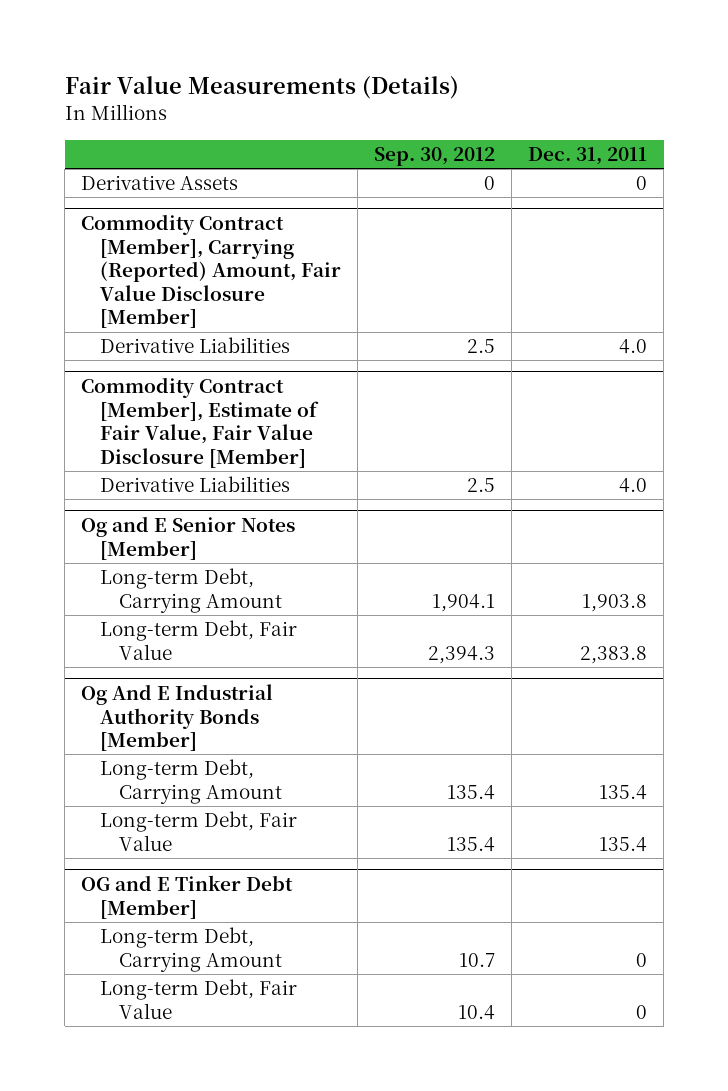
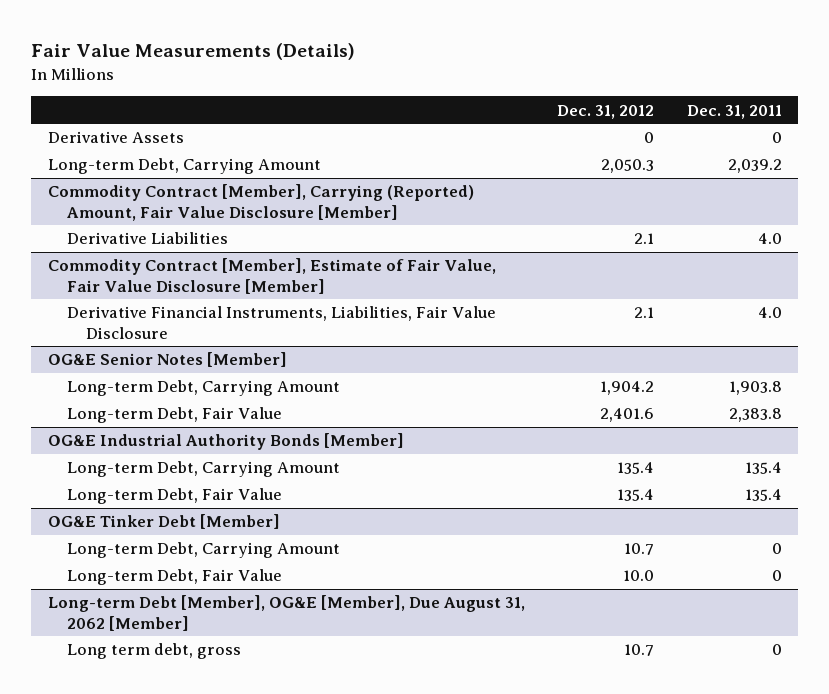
[374,146,496,166] Sep. 30, 2012 -> none
none -> [557,104,655,119] Dec. 31, 2012
none -> [47,158,321,175] Long-term Debt, Carrying Amount
[99,476,290,493] Derivative Liabilities -> none
none -> [66,306,496,339] Derivative Financial Instruments, Liabilities, Fair Value Disclosure
[81,516,296,560] Og and E Senior Notes [Member] -> [47,352,287,368] OG&E Senior Notes [Member]
[81,684,274,752] Og And E Industrial Authority Bonds [Member] -> [47,433,404,451] OG&E Industrial Authority Bonds [Member]
[81,875,294,919] OG and E Tinker Debt [Member] -> [47,514,280,530] OG&E Tinker Debt [Member]
none -> [47,595,525,631] Long-term Debt [Member], OG&E [Member], Due August 31, 2062 [Member]
none -> [66,643,241,660] Long term debt, gross

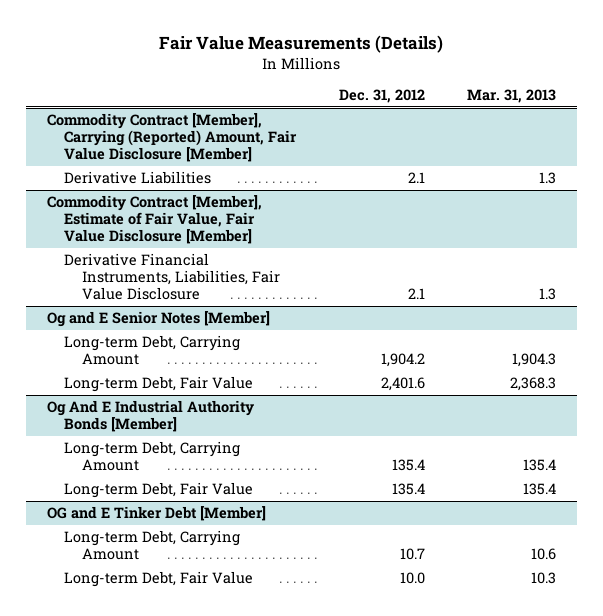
[686,104,782,119] Dec. 31, 2011 -> none
none -> [466,89,556,104] Mar. 31, 2013
[47,131,184,144] Derivative Assets -> none
[47,158,321,175] Long-term Debt, Carrying Amount -> none
[47,352,287,368] OG&E Senior Notes [Member] -> [47,311,271,328] Og and E Senior Notes [Member]
[47,433,404,451] OG&E Industrial Authority Bonds [Member] -> [47,400,255,433] Og And E Industrial Authority Bonds [Member]
[47,514,280,530] OG&E Tinker Debt [Member] -> [47,506,267,522] OG and E Tinker Debt [Member]
[47,595,525,631] Long-term Debt [Member], OG&E [Member], Due August 31, 2062 [Member] -> none
[66,643,241,660] Long term debt, gross -> none

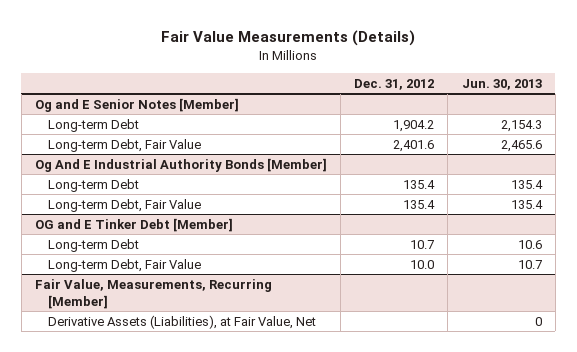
[466,89,556,104] Mar. 31, 2013 -> none
none -> [461,78,542,90] Jun. 30, 2013
[47,113,298,163] Commodity Contract [Member], Carrying (Reported) Amount, Fair Value Disclosure [Member] -> none
[64,171,212,185] Derivative Liabilities -> none
[47,195,263,245] Commodity Contract [Member], Estimate of Fair Value, Fair Value Disclosure [Member] -> none
[64,253,280,301] Derivative Financial Instruments, Liabilities, Fair Value Disclosure -> none
[64,335,241,366] Long-term Debt, Carrying Amount -> [48,118,140,132] Long-term Debt
[64,441,241,472] Long-term Debt, Carrying Amount -> [48,178,140,192] Long-term Debt
[64,530,241,561] Long-term Debt, Carrying Amount -> [48,238,140,252] Long-term Debt
none -> [34,278,272,309] Fair Value, Measurements, Recurring [Member]
none -> [48,314,317,329] Derivative Assets (Liabilities), at Fair Value, Net

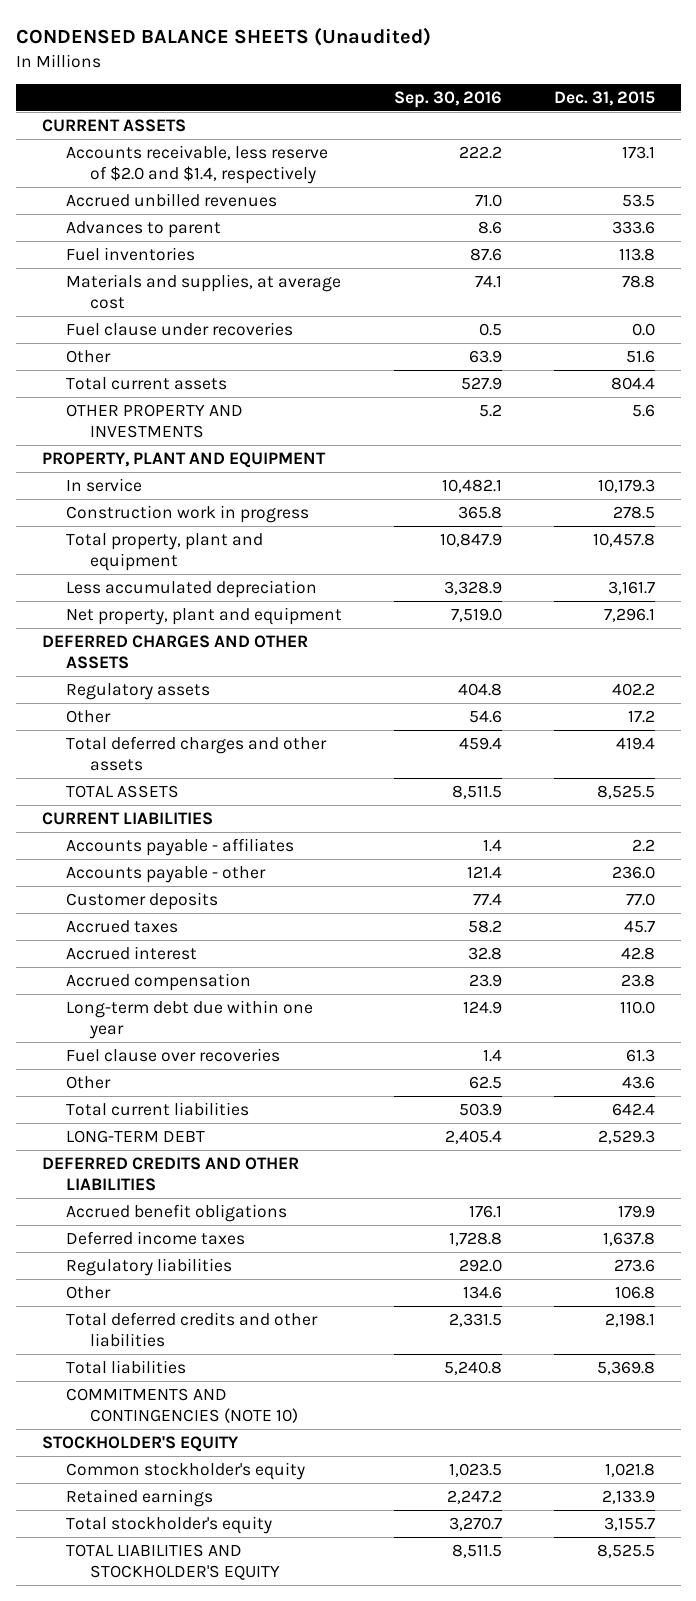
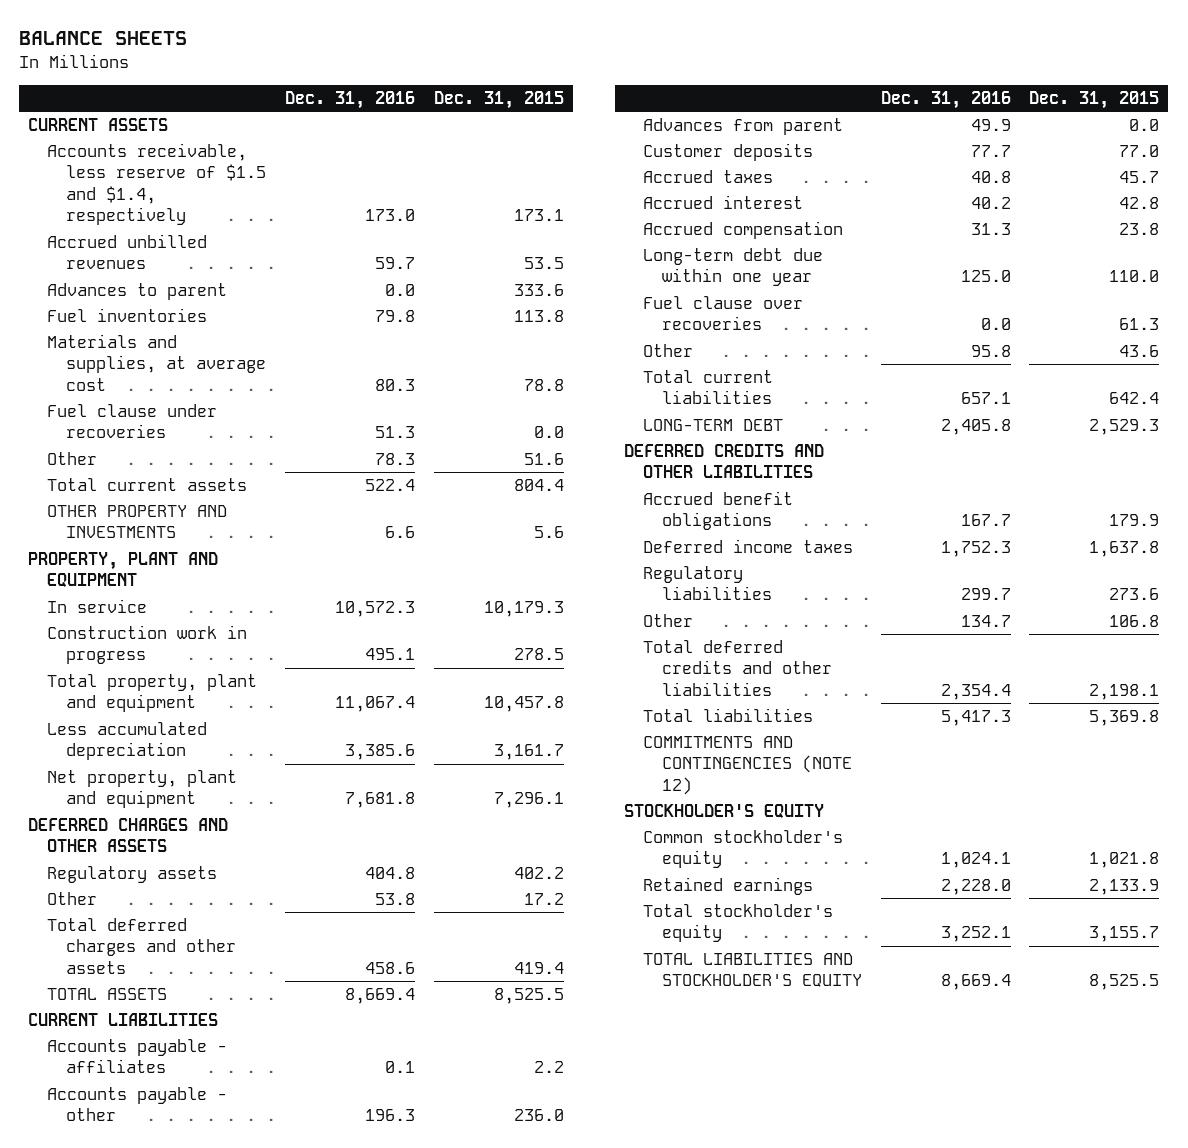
[15,27,431,47] CONDENSED BALANCE SHEETS (Unaudited) -> [19,31,188,46] BALANCE SHEETS
[393,91,502,109] Sep. 30, 2016 -> none
none -> [284,90,415,109] Dec. 31, 2016
[65,144,328,184] Accounts receivable, less reserve of $2.0 and $1.4, respectively -> [47,143,267,226] Accounts receivable, less reserve of $1.5 and $1.4, respectively
none -> [643,118,844,136] Advances from parent
[65,1387,299,1423] COMMITMENTS AND CONTINGENCIES (NOTE 10) -> [643,736,853,795] COMMITMENTS AND CONTINGENCIES (NOTE 12)

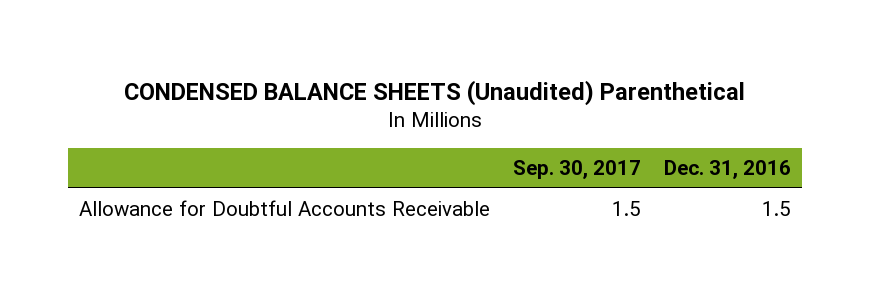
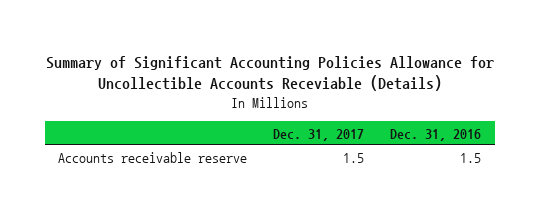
[124,79,746,106] CONDENSED BALANCE SHEETS (Unaudited) Parenthetical -> [45,55,494,92] Summary of Significant Accounting Policies Allowance for Uncollectible Accounts Receviable (Details)
[513,160,642,180] Sep. 30, 2017 -> none
none -> [273,128,365,141] Dec. 31, 2017
[79,200,491,217] Allowance for Doubtful Accounts Receivable -> [57,152,247,164] Accounts receivable reserve

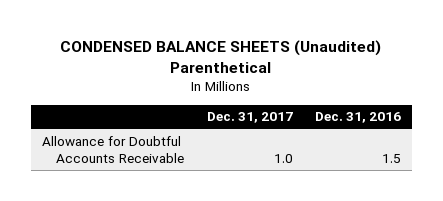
[45,55,494,92] Summary of Significant Accounting Policies Allowance for Uncollectible Accounts Receviable (Details) -> [60,39,382,73] CONDENSED BALANCE SHEETS (Unaudited) Parenthetical
[57,152,247,164] Accounts receivable reserve -> [41,135,185,163] Allowance for Doubtful Accounts Receivable
[343,153,365,164] 1.5 -> [273,153,293,163] 1.0

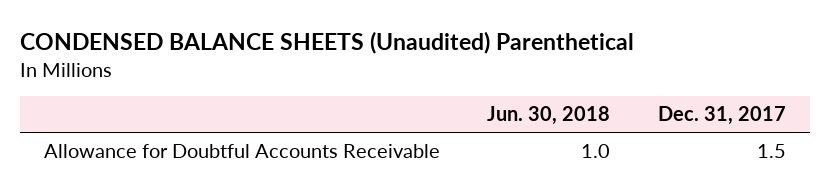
[315,112,402,124] Dec. 31, 2016 -> none
none -> [487,106,611,126] Jun. 30, 2018
[273,153,293,163] 1.0 -> [756,144,786,159] 1.5

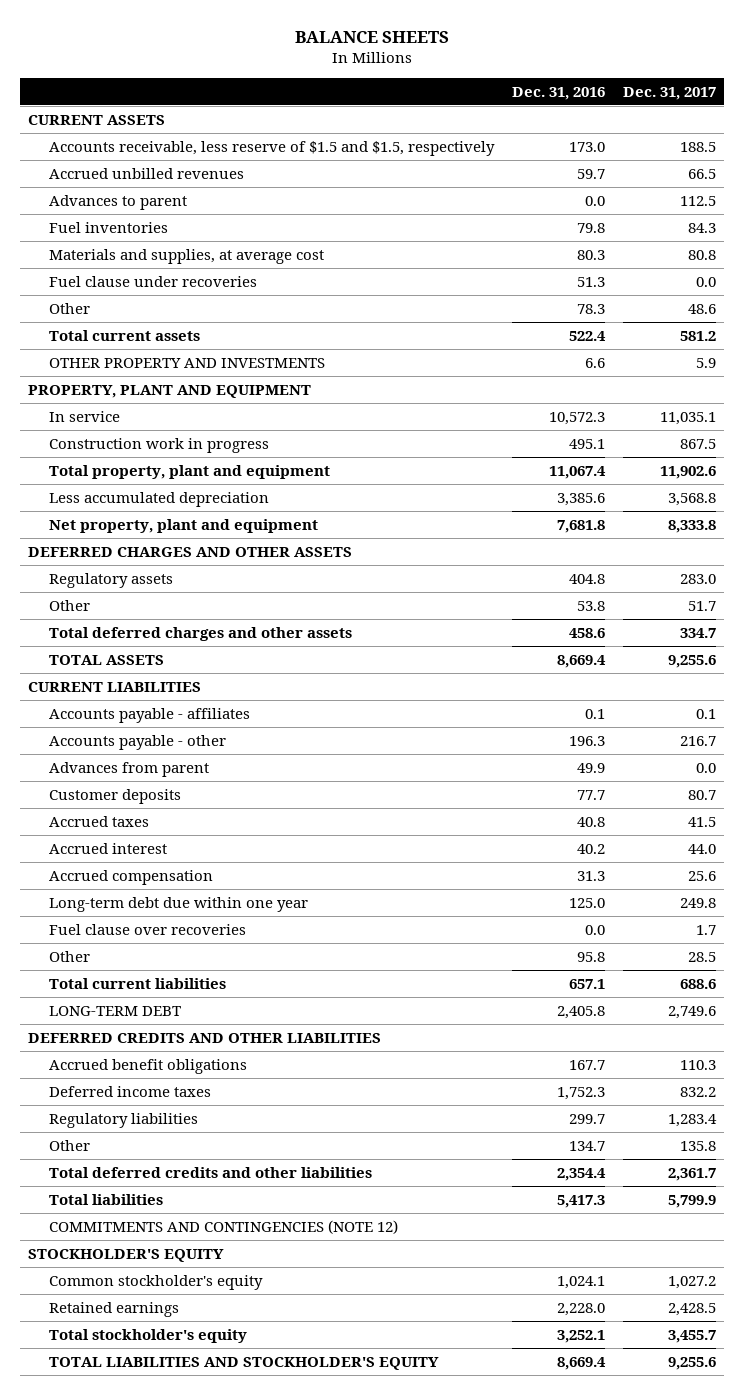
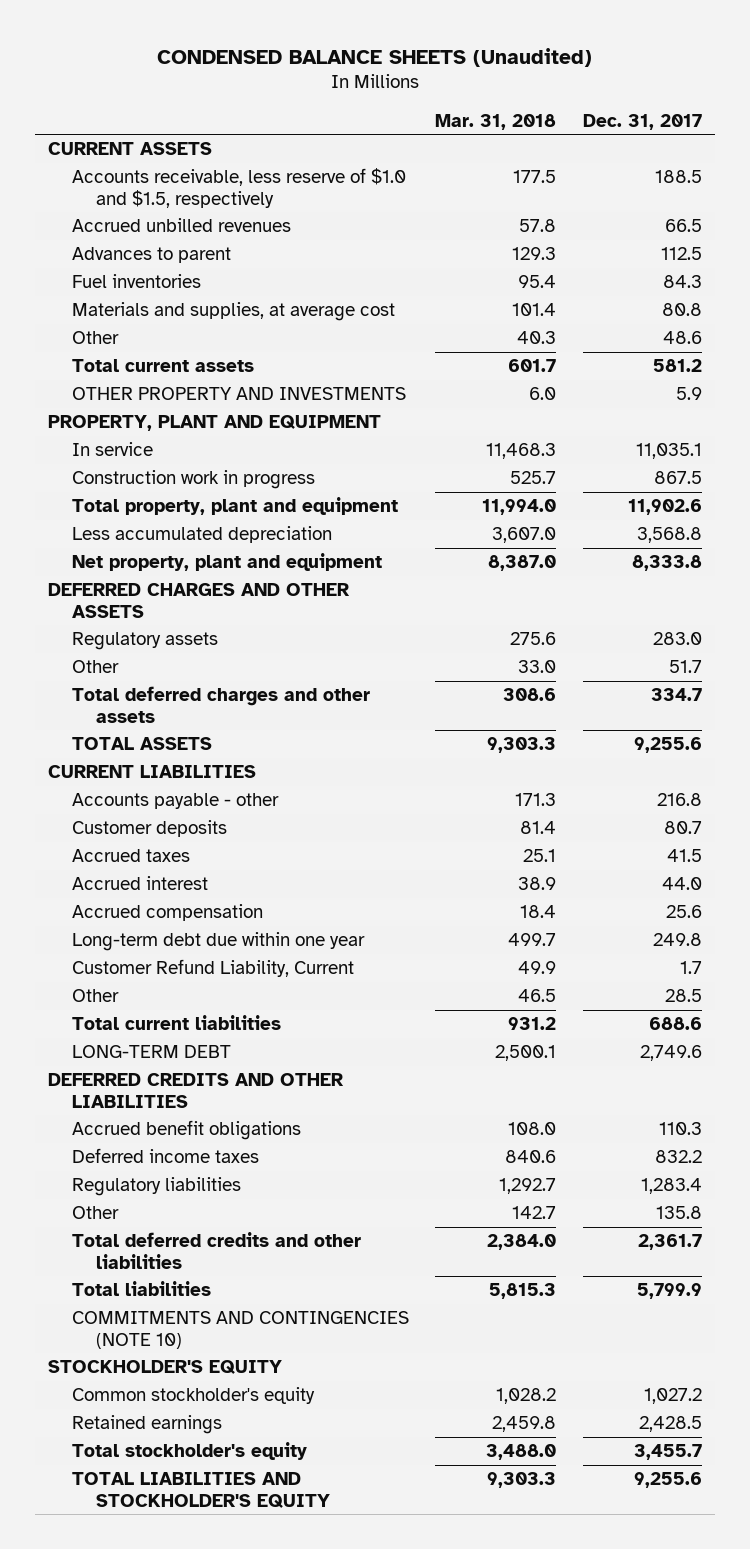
[294,30,449,43] BALANCE SHEETS -> [156,47,592,67] CONDENSED BALANCE SHEETS (Unaudited)
[511,86,605,100] Dec. 31, 2016 -> none
none -> [435,113,557,130] Mar. 31, 2018
[49,140,496,156] Accounts receivable, less reserve of $1.5 and $1.5, respectively -> [72,168,407,208] Accounts receivable, less reserve of $1.0 and $1.5, respectively
[49,275,258,287] Fuel clause under recoveries -> none
[49,707,251,723] Accounts payable - affiliates -> none
[49,761,210,777] Advances from parent -> none
[679,735,716,746] 216.7 -> [656,793,702,807] 216.8
[49,923,247,935] Fuel clause over recoveries -> [72,959,355,978] Customer Refund Liability, Current
[49,1219,399,1234] COMMITMENTS AND CONTINGENCIES (NOTE 12) -> [72,1311,410,1349] COMMITMENTS AND CONTINGENCIES (NOTE 10)

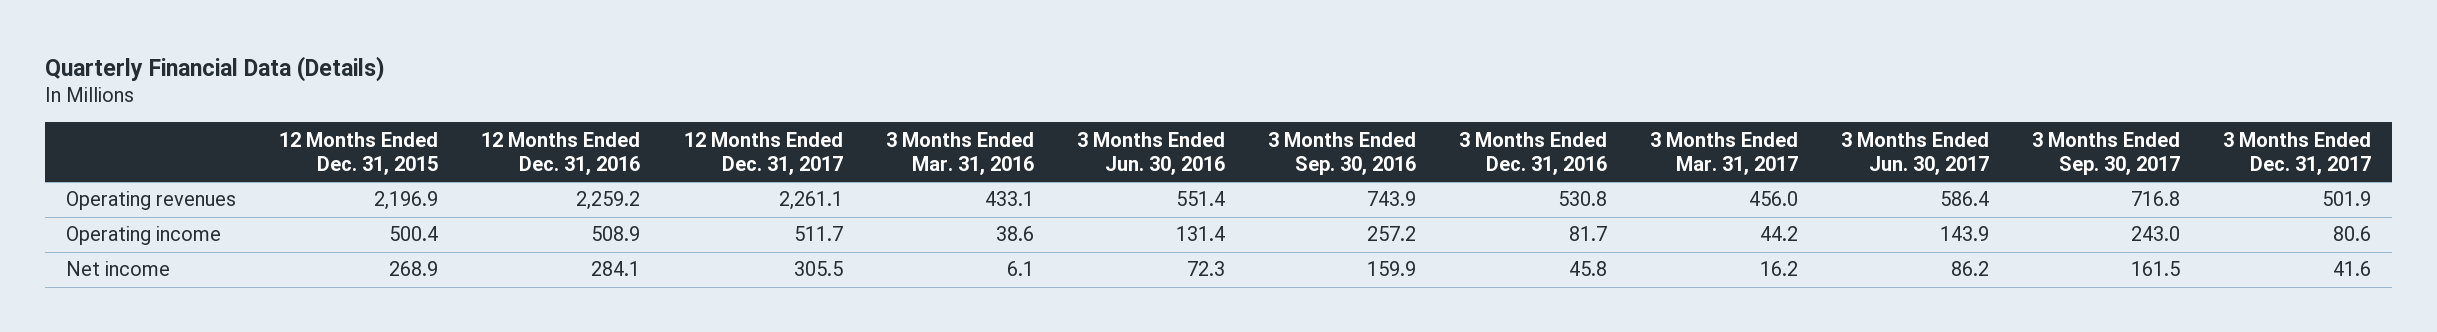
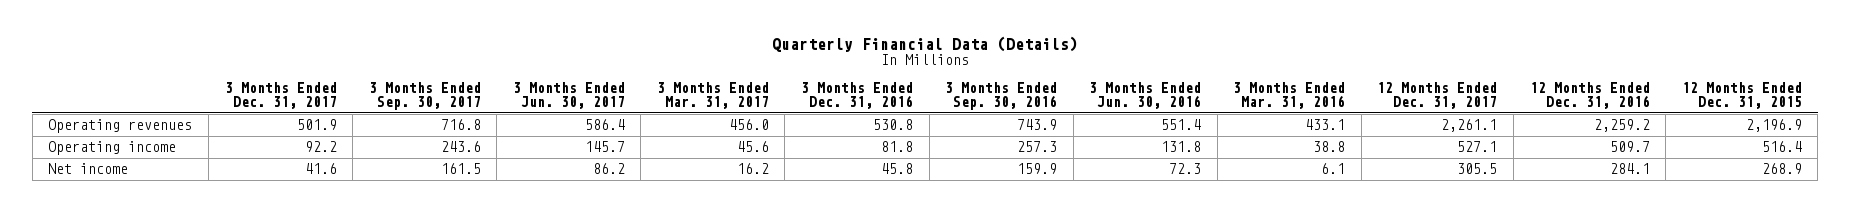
[389,226,439,242] 500.4 -> [1761,141,1802,153] 516.4
[591,226,641,242] 508.9 -> [1609,141,1650,153] 509.7
[793,226,843,242] 511.7 -> [1457,141,1498,153] 527.1
[995,226,1034,242] 38.6 -> [1313,141,1346,153] 38.8
[1175,226,1225,242] 131.4 -> [1161,141,1202,153] 131.8
[1366,226,1416,242] 257.2 -> [1017,141,1058,153] 257.3
[1568,226,1607,242] 81.7 -> [881,141,914,153] 81.8
[1759,226,1798,242] 44.2 -> [736,141,769,153] 45.6
[1939,226,1989,242] 143.9 -> [584,141,625,153] 145.7
[2130,226,2180,242] 243.0 -> [440,141,481,153] 243.6
[2332,226,2371,242] 80.6 -> [304,141,337,153] 92.2

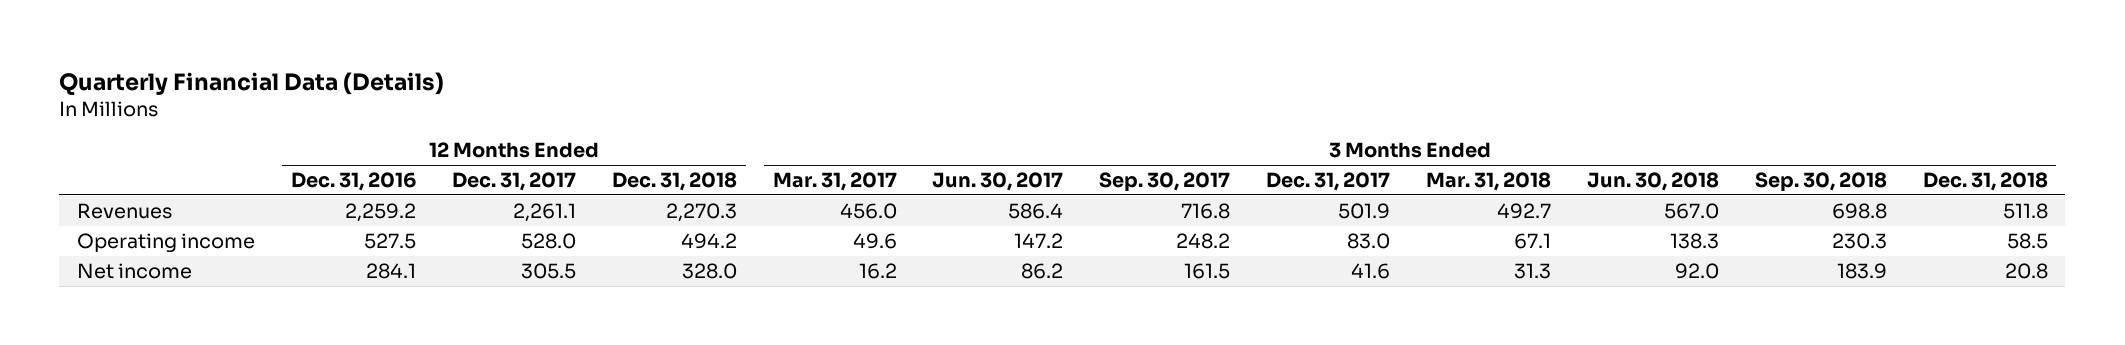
[801,81,914,109] 3 Months Ended Dec. 31, 2016 -> none
[945,81,1058,110] 3 Months Ended Sep. 30, 2016 -> none
[1089,81,1202,109] 3 Months Ended Jun. 30, 2016 -> none
[1233,81,1346,109] 3 Months Ended Mar. 31, 2016 -> none
[1681,81,1802,109] 12 Months Ended Dec. 31, 2015 -> none
none -> [611,172,737,192] Dec. 31, 2018
none -> [1425,172,1551,192] Mar. 31, 2018
none -> [1586,172,1719,192] Jun. 30, 2018
none -> [1754,172,1887,192] Sep. 30, 2018
none -> [1922,172,2048,192] Dec. 31, 2018
[48,119,193,134] Operating revenues -> [77,203,173,220] Revenues
[304,141,337,153] 92.2 -> [1347,233,1391,250] 83.0
[440,141,481,153] 243.6 -> [1176,233,1231,250] 248.2
[584,141,625,153] 145.7 -> [1014,233,1064,249] 147.2
[736,141,769,153] 45.6 -> [852,233,897,250] 49.6
[1457,141,1498,153] 527.1 -> [520,233,576,250] 528.0
[1609,141,1650,153] 509.7 -> [364,233,417,250] 527.5

